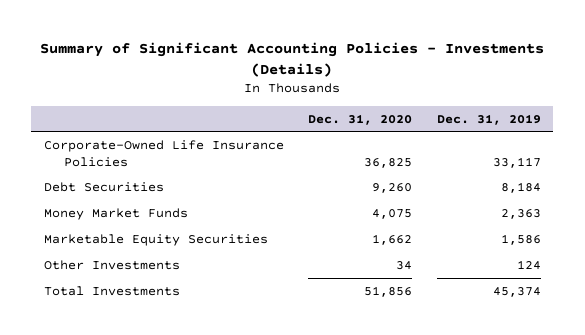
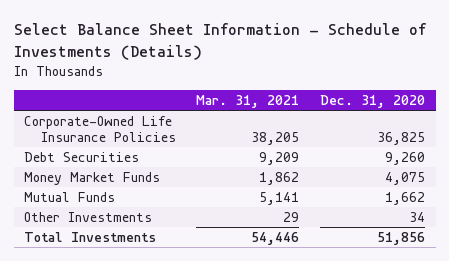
[40,41,545,77] Summary of Significant Accounting Policies - Investments (Details) -> [13,23,427,61] Select Balance Sheet Information - Schedule of Investments (Details)
[437,113,542,125] Dec. 31, 2019 -> none
none -> [196,95,300,109] Mar. 31, 2021
[43,233,268,246] Marketable Equity Securities -> [24,191,116,202] Mutual Funds

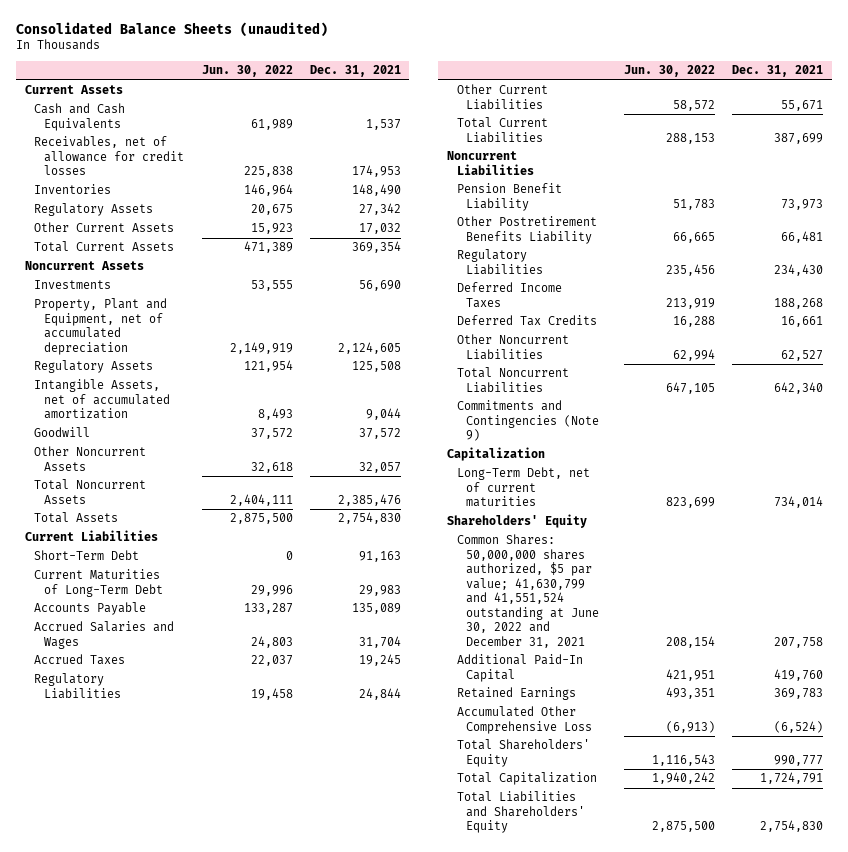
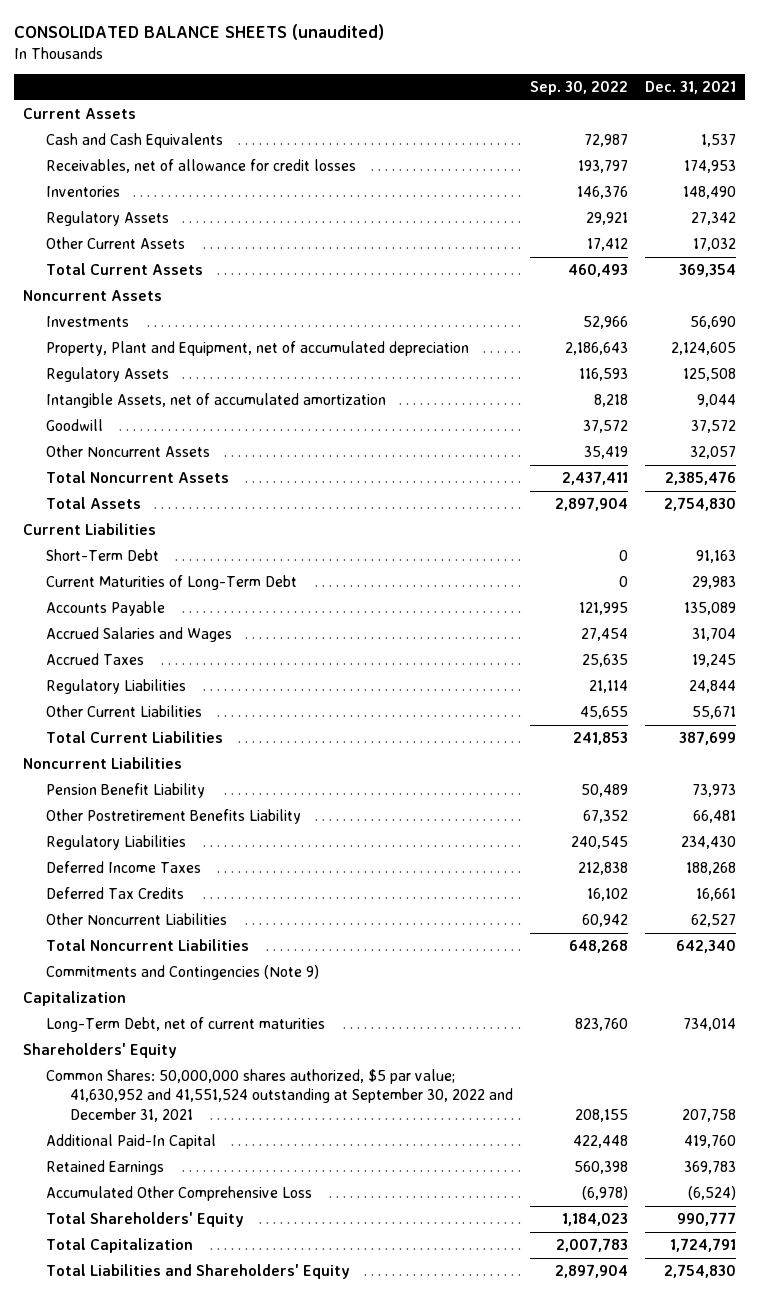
[16,21,329,37] Consolidated Balance Sheets (unaudited) -> [14,23,385,40] CONSOLIDATED BALANCE SHEETS (unaudited)
[201,65,293,78] Jun. 30, 2022 -> none
none -> [529,80,628,95] Sep. 30, 2022
[456,534,600,648] Common Shares: 50,000,000 shares authorized, $5 par value; 41,630,799 and 41,551,524 outstanding at June 30, 2022 and December 31, 2021 -> [46,1069,513,1122] Common Shares: 50,000,000 shares authorized, $5 par value; 41,630,952 and 41,551,524 outstanding at September 30, 2022 and December 31, 2021

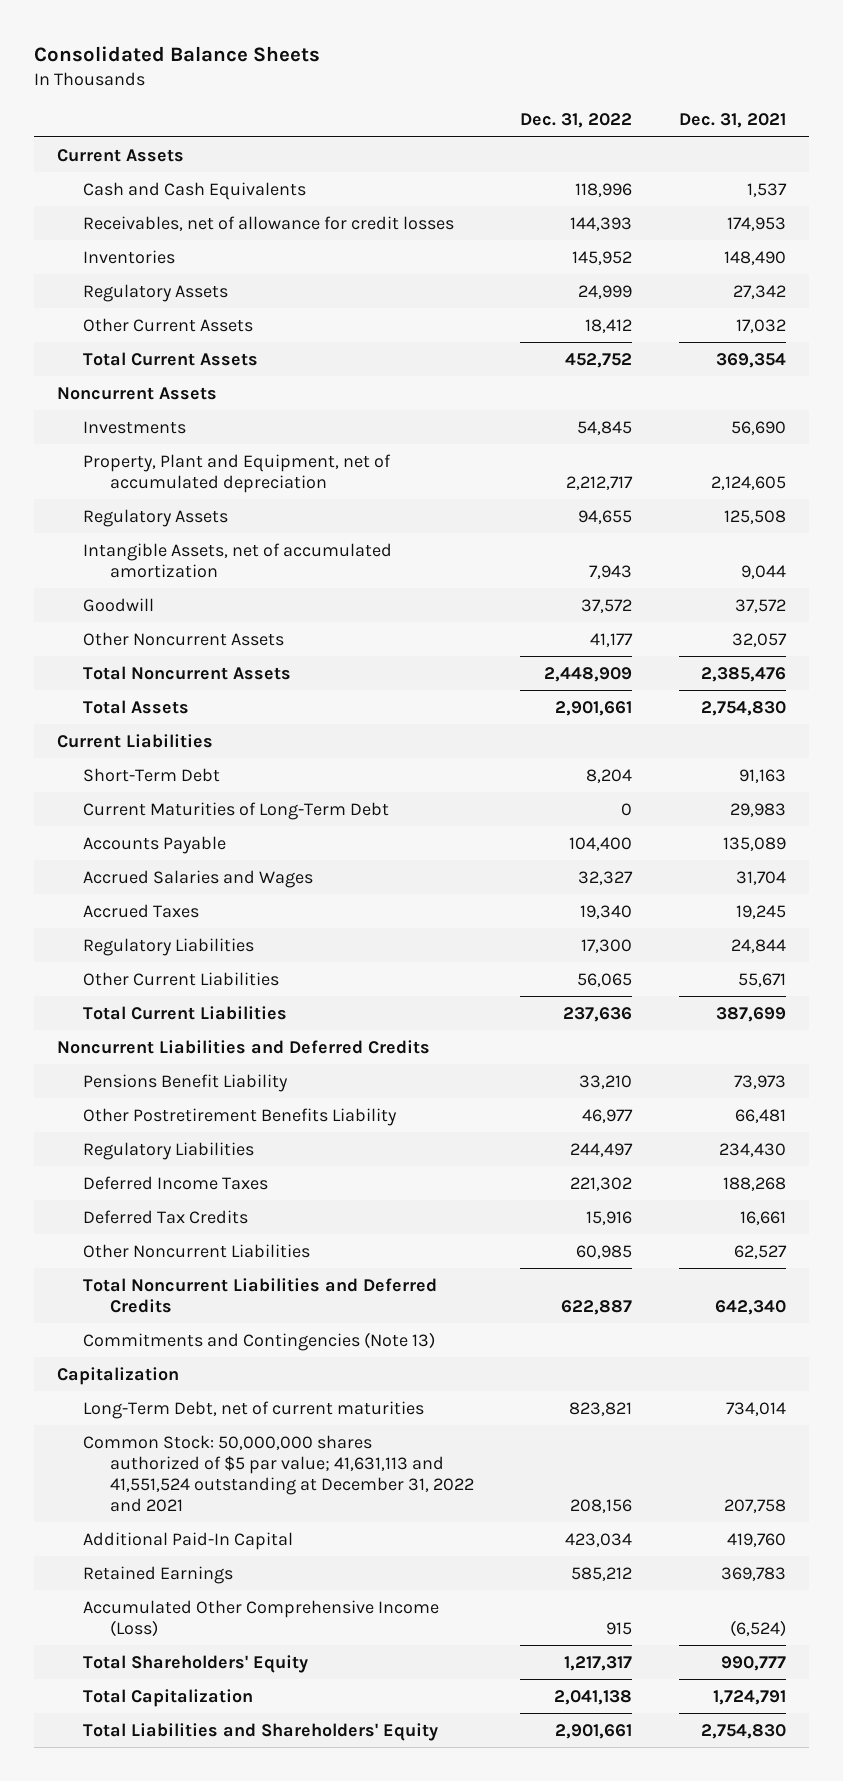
[14,23,385,40] CONSOLIDATED BALANCE SHEETS (unaudited) -> [33,46,320,63] Consolidated Balance Sheets
[529,80,628,95] Sep. 30, 2022 -> none
none -> [520,113,633,129] Dec. 31, 2022
[22,757,182,770] Noncurrent Liabilities -> [56,1039,430,1054] Noncurrent Liabilities and Deferred Credits
[46,783,206,799] Pension Benefit Liability -> [83,1073,289,1092] Pensions Benefit Liability
[46,939,250,952] Total Noncurrent Liabilities -> [83,1277,438,1313] Total Noncurrent Liabilities and Deferred Credits
[46,965,320,981] Commitments and Contingencies (Note 9) -> [83,1331,436,1351] Commitments and Contingencies (Note 13)
[22,1043,177,1059] Shareholders' Equity -> none
[46,1069,513,1122] Common Shares: 50,000,000 shares authorized, $5 par value; 41,630,952 and 41,551,524 outstanding at September 30, 2022 and December 31, 2021 -> [83,1434,474,1512] Common Stock: 50,000,000 shares authorized of $5 par value; 41,631,113 and 41,551,524 outstanding at December 31, 2022 and 2021
[46,1186,313,1202] Accumulated Other Comprehensive Loss -> [83,1599,440,1637] Accumulated Other Comprehensive Income (Loss)

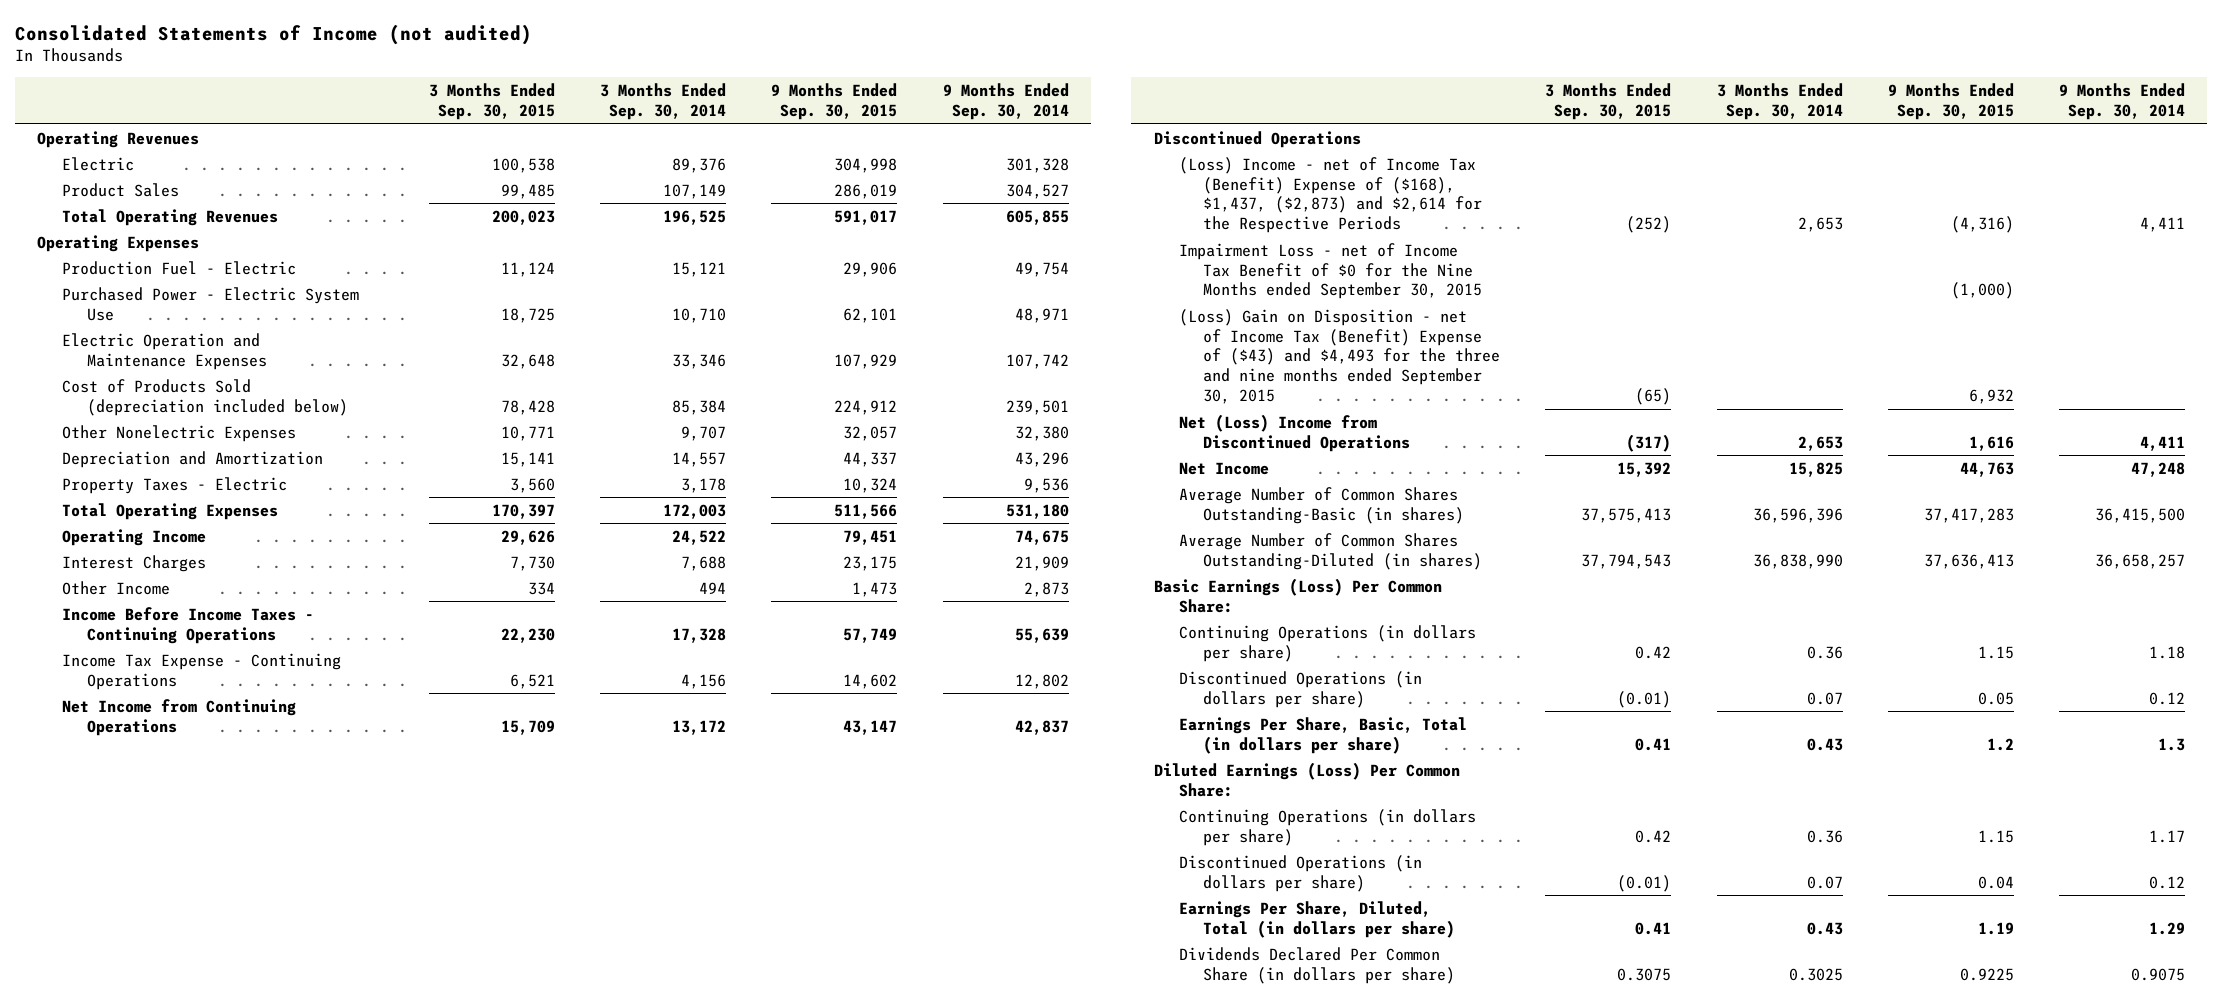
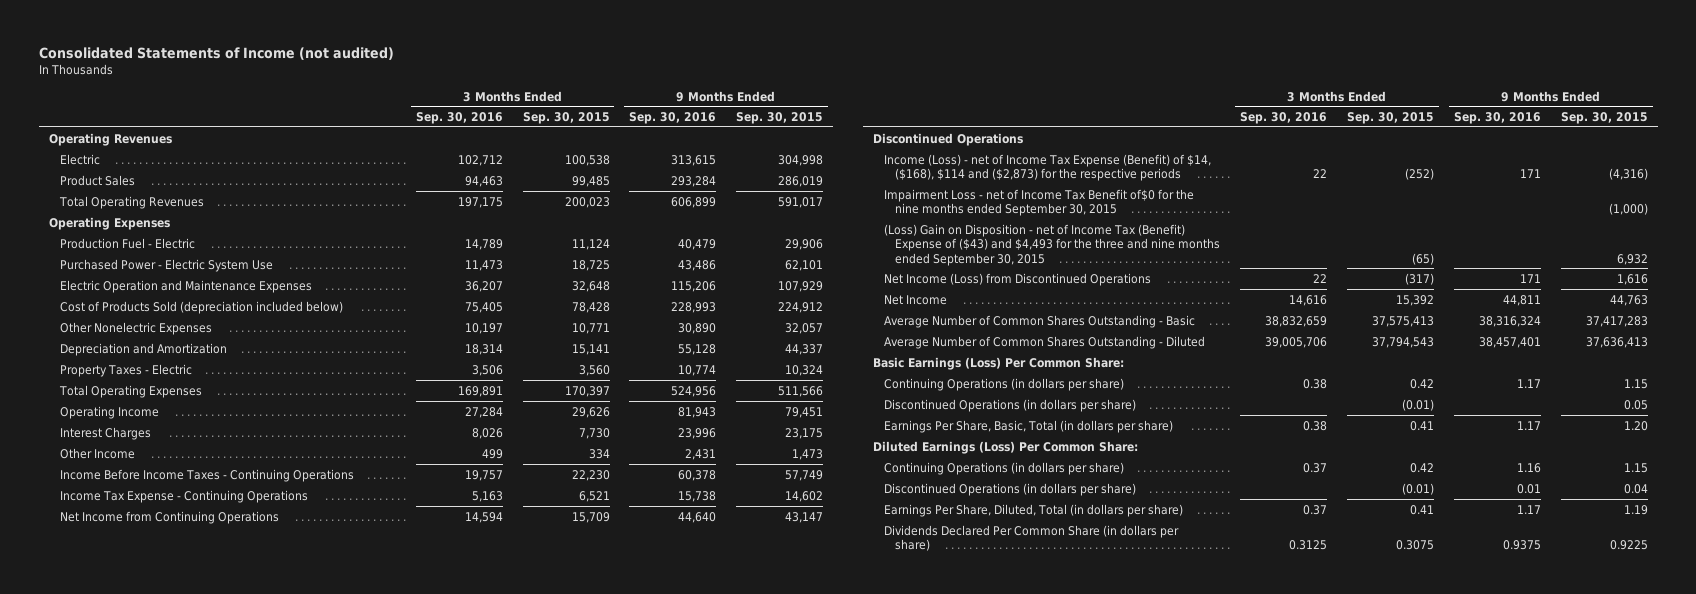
[600,83,727,120] 3 Months Ended Sep. 30, 2014 -> none
[942,83,1069,120] 9 Months Ended Sep. 30, 2014 -> none
none -> [415,112,503,125] Sep. 30, 2016
none -> [629,112,717,125] Sep. 30, 2016
[1178,156,1483,234] (Loss) Income - net of Income Tax (Benefit) Expense of ($168), $1,437, ($2,873) and $2,614 for the Respective Periods -> [884,153,1212,182] Income (Loss) - net of Income Tax Expense (Benefit) of $14, ($168), $114 and ($2,873) for the respective periods
[1178,242,1483,300] Impairment Loss - net of Income Tax Benefit of $0 for the Nine Months ended September 30, 2015 -> [884,188,1195,217] Impairment Loss - net of Income Tax Benefit of$0 for the nine months ended September 30, 2015
[1178,413,1411,452] Net (Loss) Income from Discontinued Operations -> [884,272,1152,286] Net Income (Loss) from Discontinued Operations
[1178,486,1465,524] Average Number of Common Shares Outstanding-Basic (in shares) -> [884,314,1196,328] Average Number of Common Shares Outstanding - Basic
[1178,532,1483,570] Average Number of Common Shares Outstanding-Diluted (in shares) -> [884,335,1206,349] Average Number of Common Shares Outstanding - Diluted
[1986,737,2014,751] 1.2 -> [1623,420,1648,431] 1.20

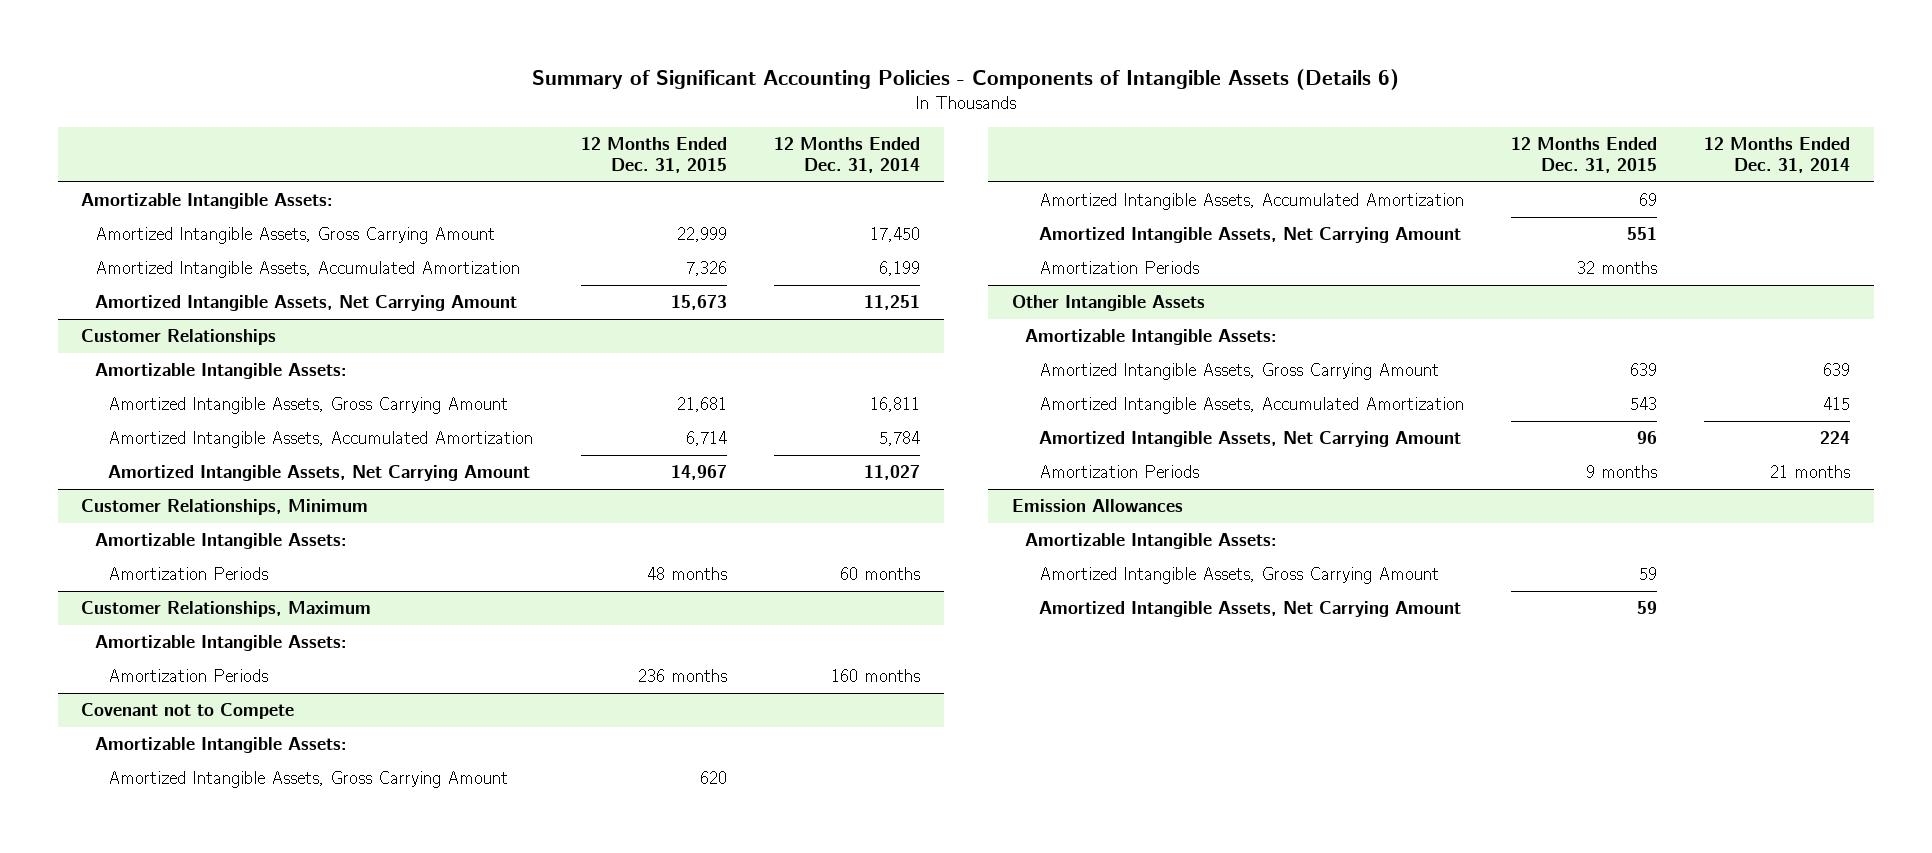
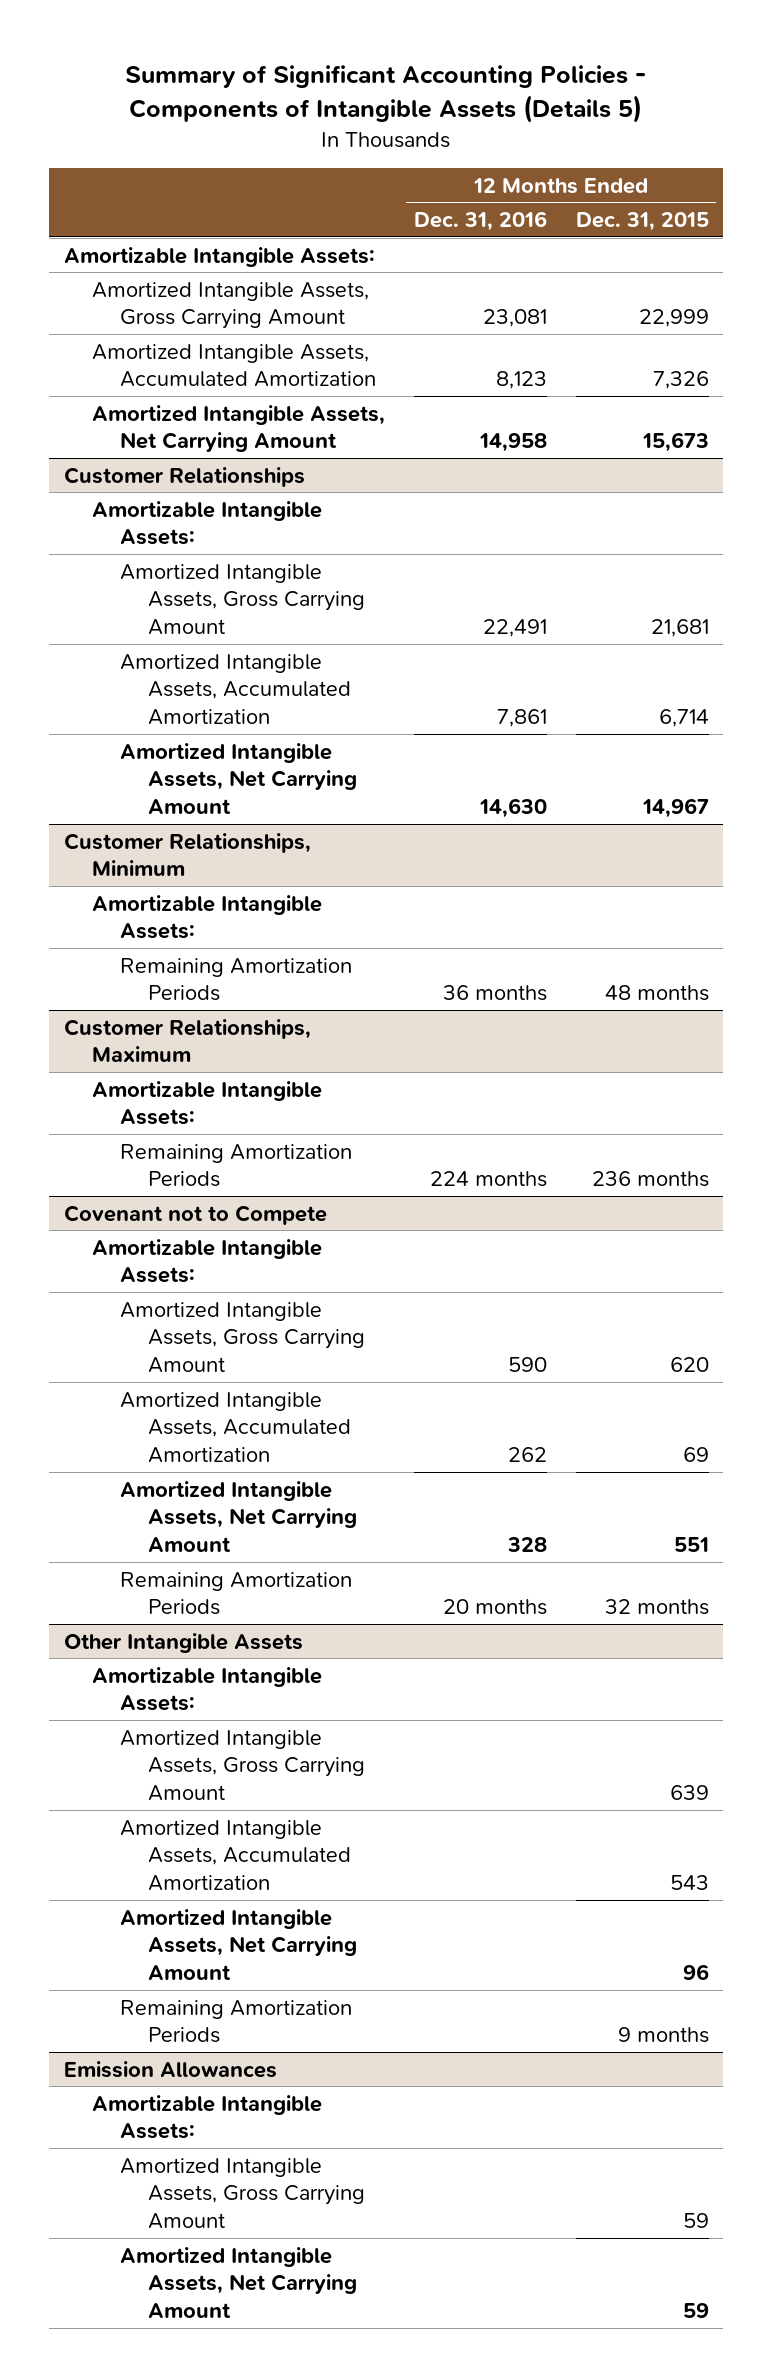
[531,69,1399,91] Summary of Significant Accounting Policies - Components of Intangible Assets (Details 6) -> [125,65,647,124] Summary of Significant Accounting Policies - Components of Intangible Assets (Details 5)
[774,137,921,173] 12 Months Ended Dec. 31, 2014 -> none
none -> [413,211,547,232] Dec. 31, 2016
[108,567,269,581] Amortization Periods -> [119,957,352,1002] Remaining Amortization Periods
[108,669,269,683] Amortization Periods -> [119,1143,352,1188] Remaining Amortization Periods
[1038,261,1199,275] Amortization Periods -> [119,1571,352,1616] Remaining Amortization Periods
[1038,465,1199,479] Amortization Periods -> [119,1999,352,2044] Remaining Amortization Periods

